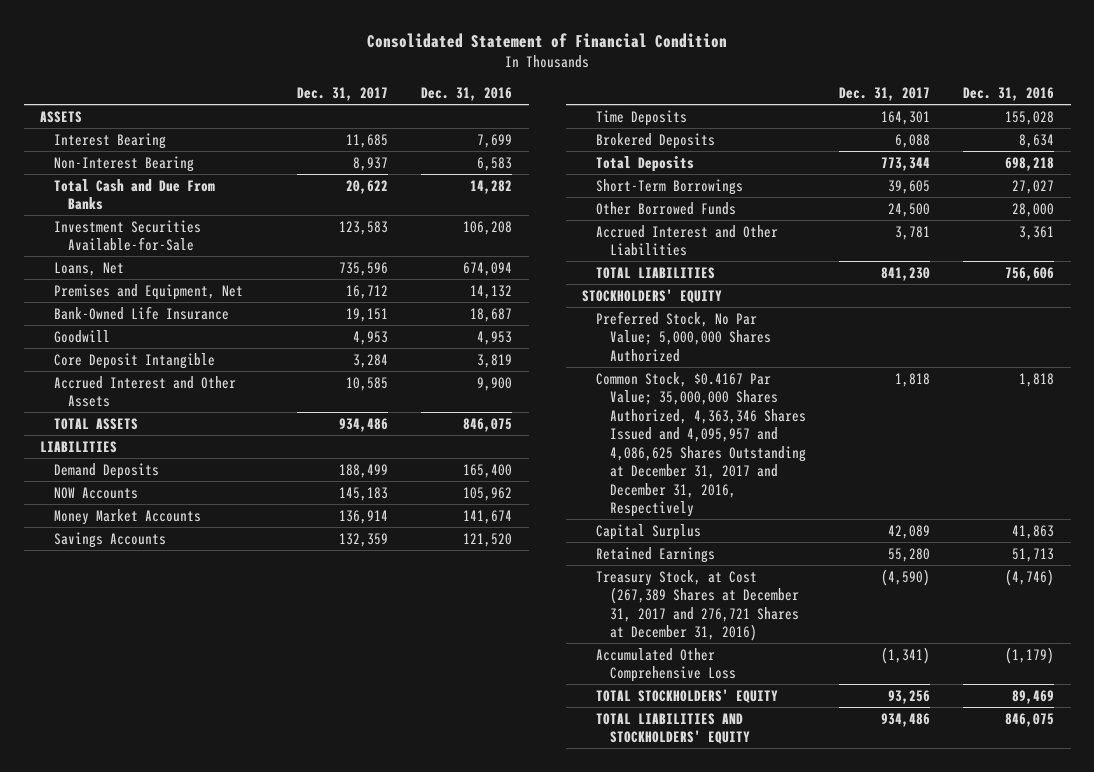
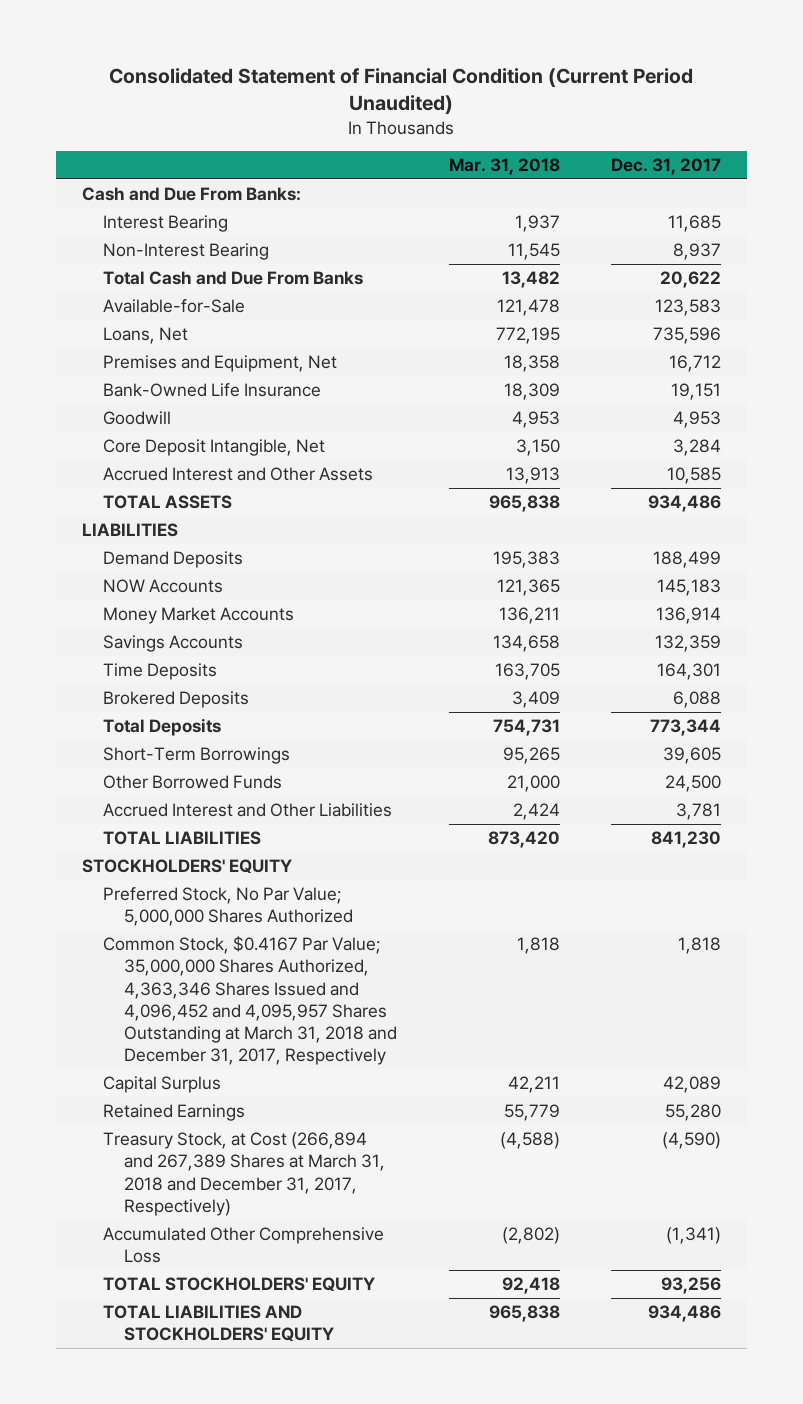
[367,32,728,48] Consolidated Statement of Financial Condition -> [109,68,694,115] Consolidated Statement of Financial Condition (Current Period Unaudited)
[421,87,513,102] Dec. 31, 2016 -> none
none -> [448,158,560,176] Mar. 31, 2018
[40,110,83,123] ASSETS -> none
none -> [81,187,301,202] Cash and Due From Banks:
[53,219,201,252] Investment Securities Available-for-Sale -> [102,299,245,314] Available-for-Sale
[53,352,215,369] Core Deposit Intangible -> [102,439,325,457] Core Deposit Intangible, Net
[596,371,807,518] Common Stock, $0.4167 Par Value; 35,000,000 Shares Authorized, 4,363,346 Shares Issued and 4,095,957 and 4,086,625 Shares Outstanding at December 31, 2017 and December 31, 2016, Respectively -> [102,936,398,1066] Common Stock, $0.4167 Par Value; 35,000,000 Shares Authorized, 4,363,346 Shares Issued and 4,096,452 and 4,095,957 Shares Outstanding at March 31, 2018 and December 31, 2017, Respectively
[596,569,800,642] Treasury Stock, at Cost (267,389 Shares at December 31, 2017 and 276,721 Shares at December 31, 2016) -> [102,1132,386,1216] Treasury Stock, at Cost (266,894 and 267,389 Shares at March 31, 2018 and December 31, 2017, Respectively)

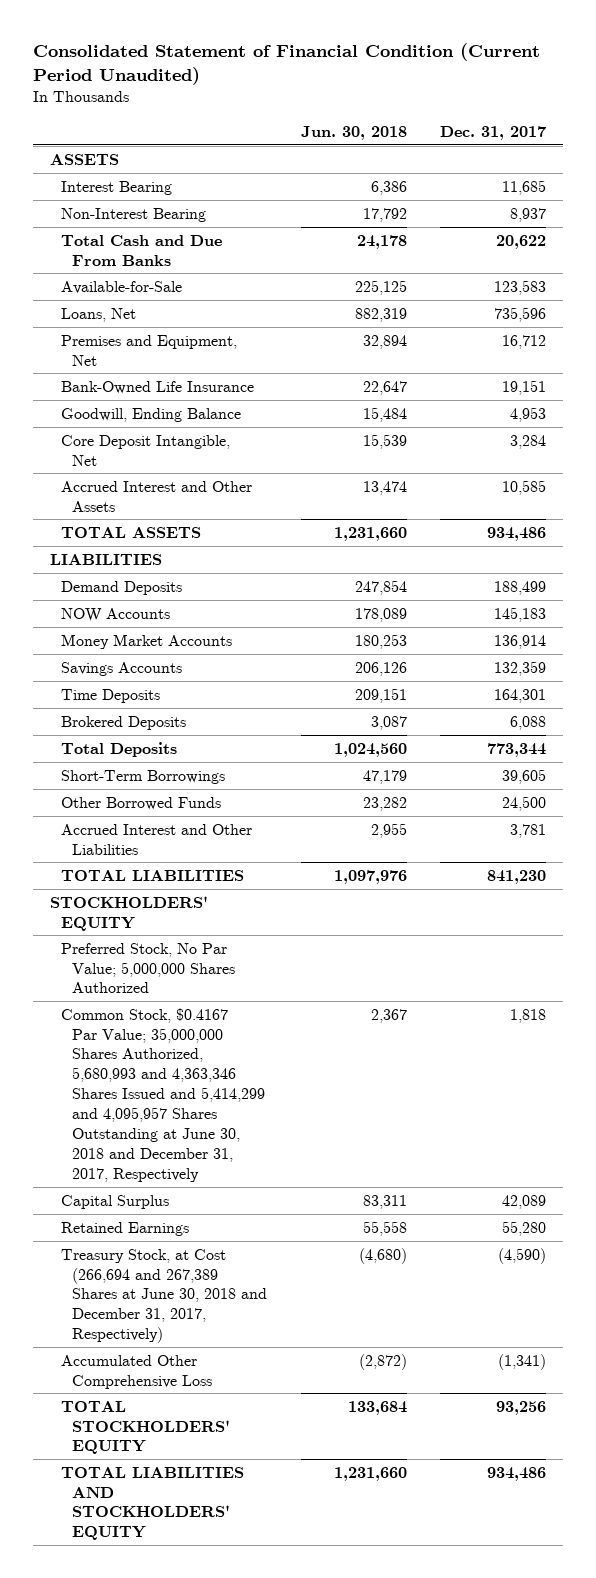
[448,158,560,176] Mar. 31, 2018 -> none
none -> [300,125,407,140] Jun. 30, 2018
[81,187,301,202] Cash and Due From Banks: -> none
none -> [49,153,119,165] ASSETS
[102,411,171,426] Goodwill -> [61,407,242,422] Goodwill, Ending Balance
[102,936,398,1066] Common Stock, $0.4167 Par Value; 35,000,000 Shares Authorized, 4,363,346 Shares Issued and 4,096,452 and 4,095,957 Shares Outstanding at March 31, 2018 and December 31, 2017, Respectively -> [61,1007,266,1182] Common Stock, $0.4167 Par Value; 35,000,000 Shares Authorized, 5,680,993 and 4,363,346 Shares Issued and 5,414,299 and 4,095,957 Shares Outstanding at June 30, 2018 and December 31, 2017, Respectively
[102,1132,386,1216] Treasury Stock, at Cost (266,894 and 267,389 Shares at March 31, 2018 and December 31, 2017, Respectively) -> [61,1248,268,1344] Treasury Stock, at Cost (266,694 and 267,389 Shares at June 30, 2018 and December 31, 2017, Respectively)

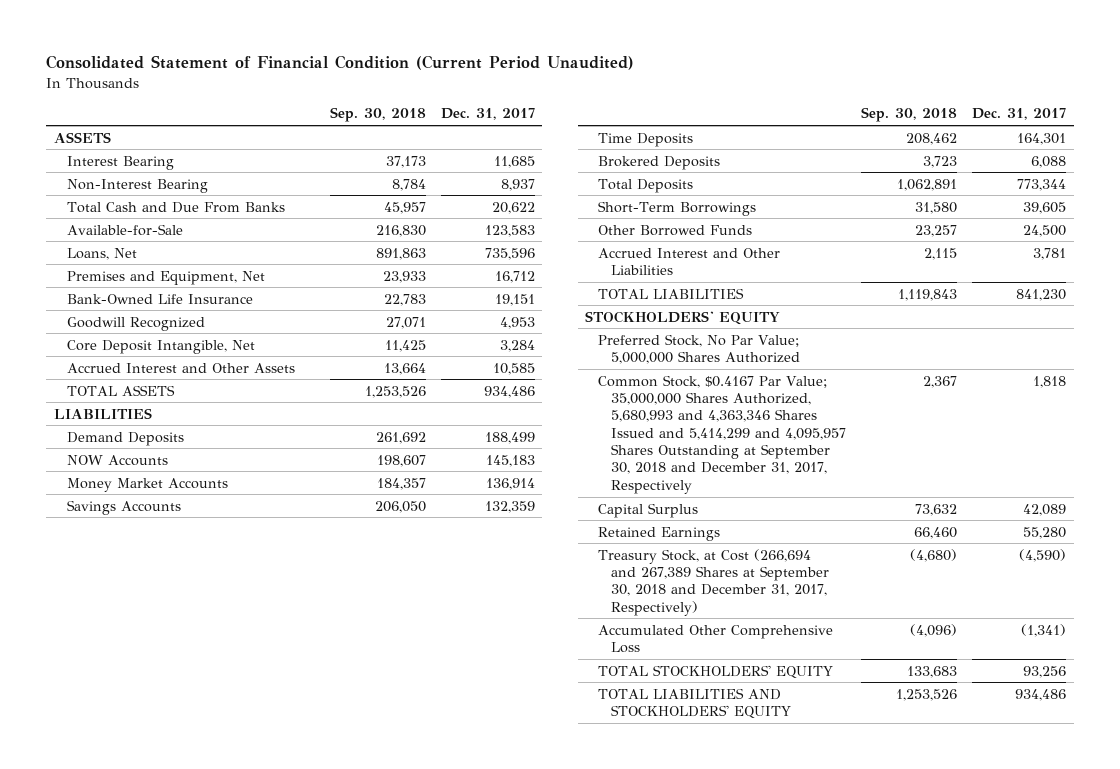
[300,125,407,140] Jun. 30, 2018 -> none
none -> [329,107,426,123] Sep. 30, 2018
[61,407,242,422] Goodwill, Ending Balance -> [66,316,205,331] Goodwill Recognized
[61,1007,266,1182] Common Stock, $0.4167 Par Value; 35,000,000 Shares Authorized, 5,680,993 and 4,363,346 Shares Issued and 5,414,299 and 4,095,957 Shares Outstanding at June 30, 2018 and December 31, 2017, Respectively -> [598,374,847,494] Common Stock, $0.4167 Par Value; 35,000,000 Shares Authorized, 5,680,993 and 4,363,346 Shares Issued and 5,414,299 and 4,095,957 Shares Outstanding at September 30, 2018 and December 31, 2017, Respectively
[61,1248,268,1344] Treasury Stock, at Cost (266,694 and 267,389 Shares at June 30, 2018 and December 31, 2017, Respectively) -> [598,548,830,616] Treasury Stock, at Cost (266,694 and 267,389 Shares at September 30, 2018 and December 31, 2017, Respectively)

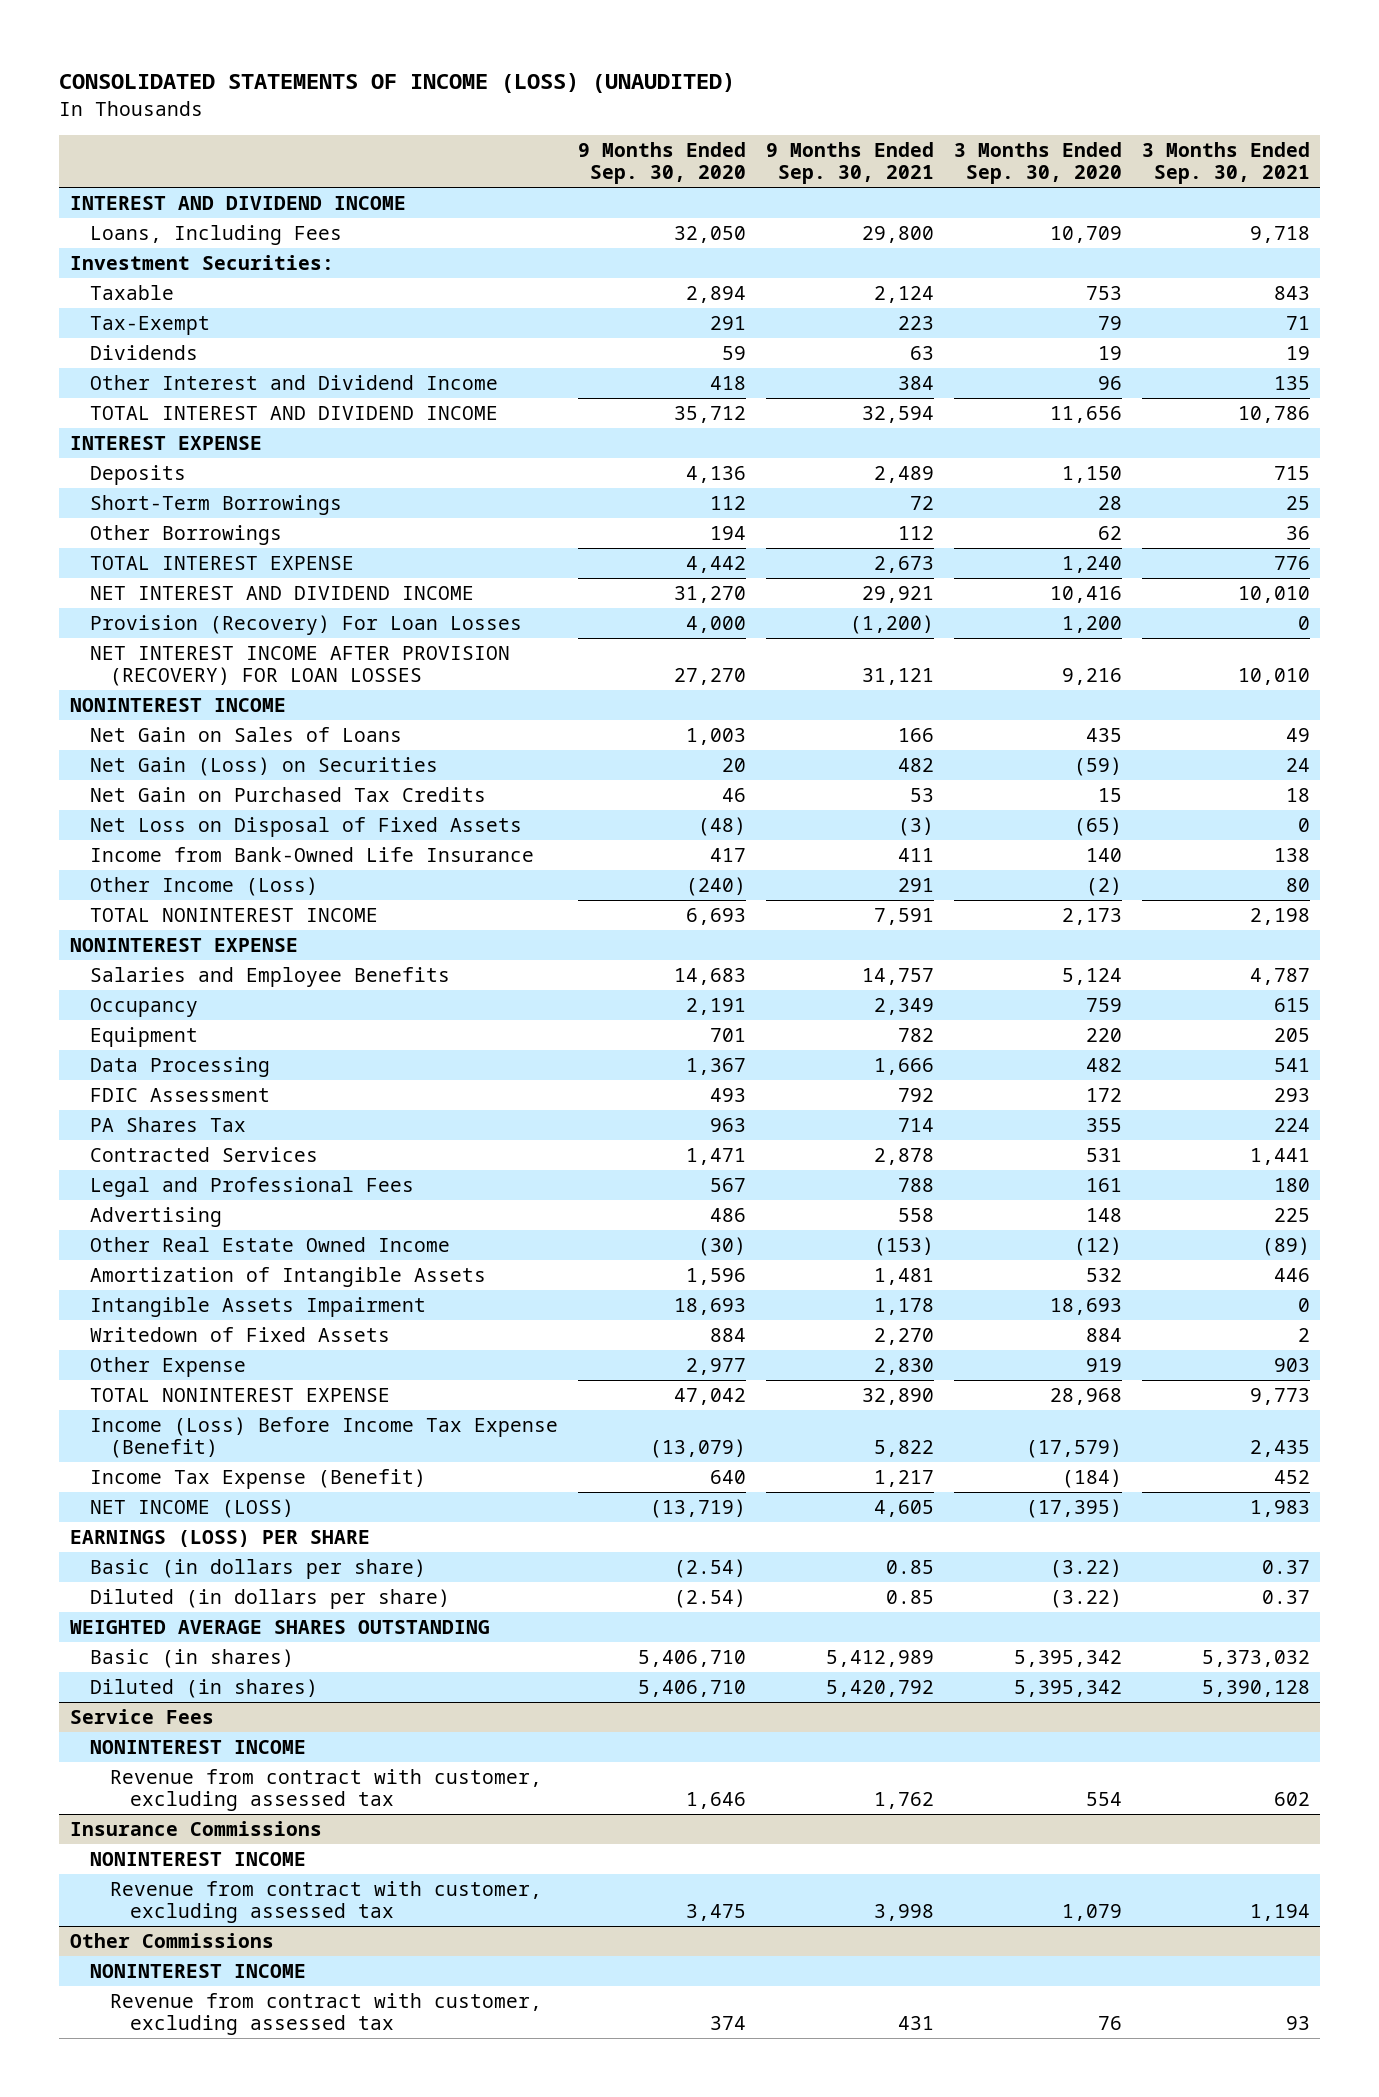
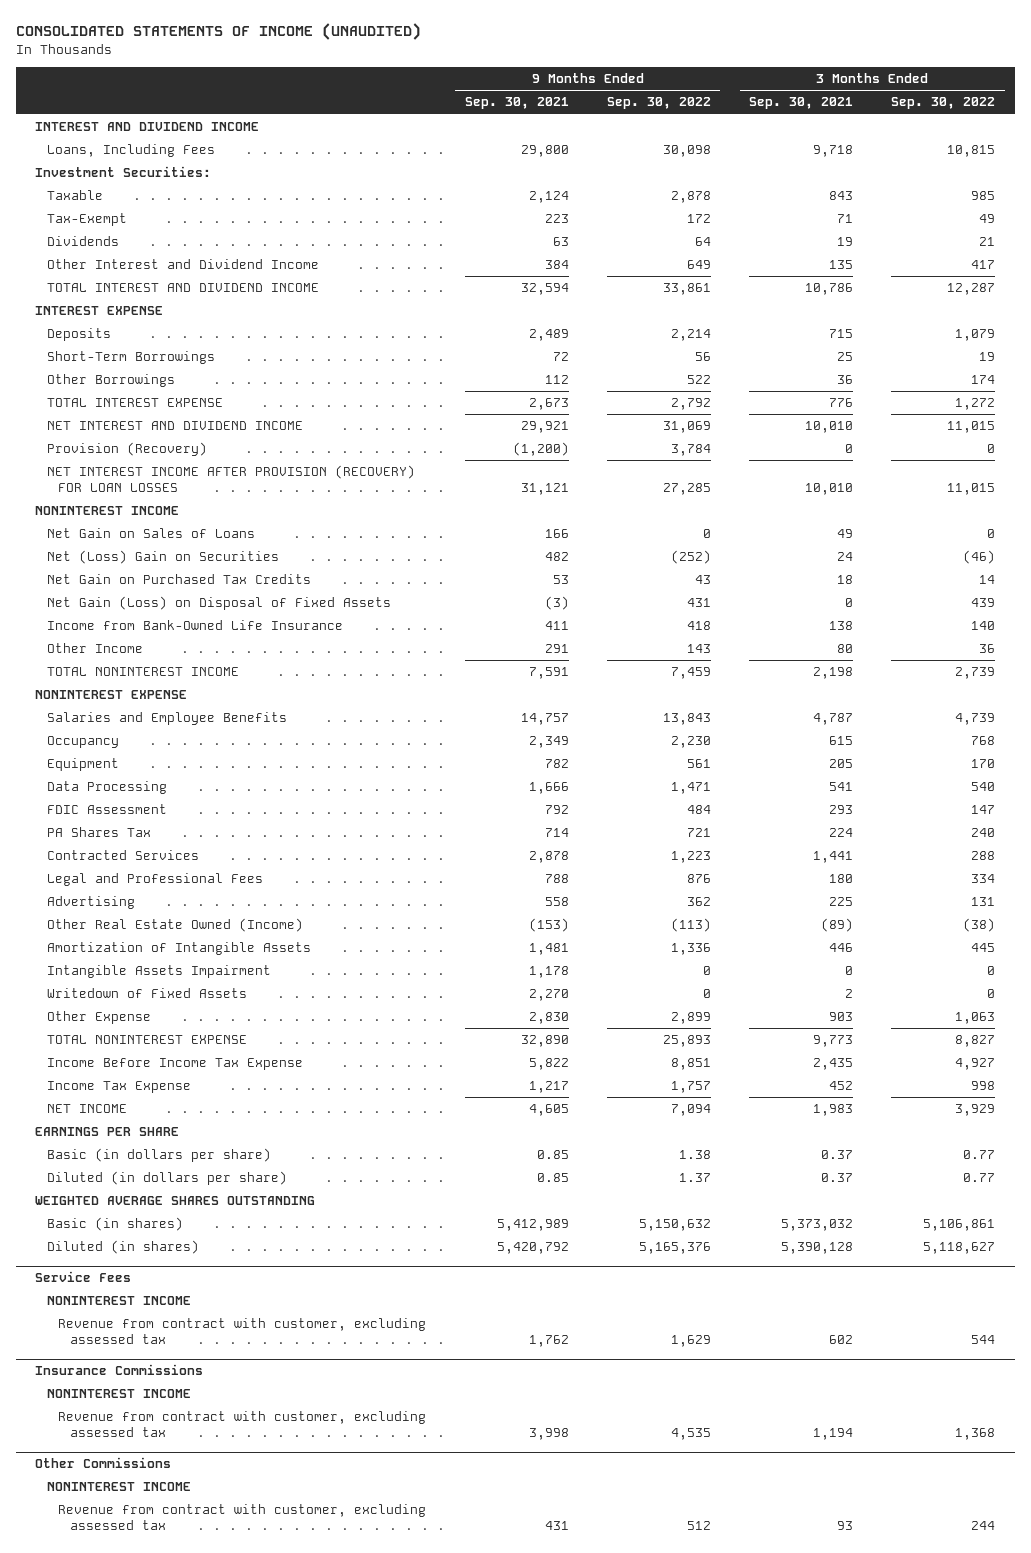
[59,73,736,94] CONSOLIDATED STATEMENTS OF INCOME (LOSS) (UNAUDITED) -> [16,23,422,41] CONSOLIDATED STATEMENTS OF INCOME (UNAUDITED)
[577,141,746,185] 9 Months Ended Sep. 30, 2020 -> none
[953,141,1122,185] 3 Months Ended Sep. 30, 2020 -> none
none -> [606,97,711,110] Sep. 30, 2022
none -> [891,97,996,110] Sep. 30, 2022
[89,614,522,635] Provision (Recovery) For Loan Losses -> none
none -> [46,442,207,457] Provision (Recovery)
[89,756,438,776] Net Gain (Loss) on Securities -> [46,550,279,565] Net (Loss) Gain on Securities
[89,816,522,837] Net Loss on Disposal of Fixed Assets -> [46,596,391,611] Net Gain (Loss) on Disposal of Fixed Assets
[89,876,318,896] Other Income (Loss) -> [46,643,143,654] Other Income
[89,1236,450,1252] Other Real Estate Owned Income -> [46,918,303,933] Other Real Estate Owned (Income)
[89,1416,558,1459] Income (Loss) Before Income Tax Expense (Benefit) -> [46,1058,303,1071] Income Before Income Tax Expense
[89,1468,426,1489] Income Tax Expense (Benefit) -> [46,1081,191,1094] Income Tax Expense
[89,1498,294,1518] NET INCOME (LOSS) -> [46,1104,127,1114] NET INCOME
[69,1529,370,1547] EARNINGS (LOSS) PER SHARE -> [35,1127,180,1137] EARNINGS PER SHARE

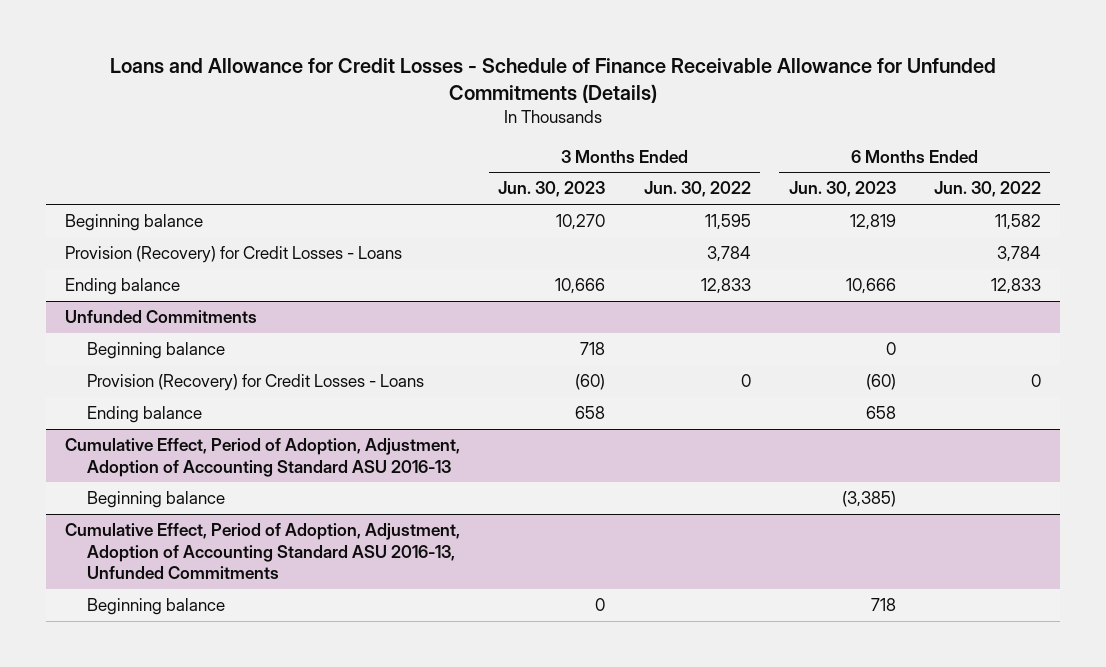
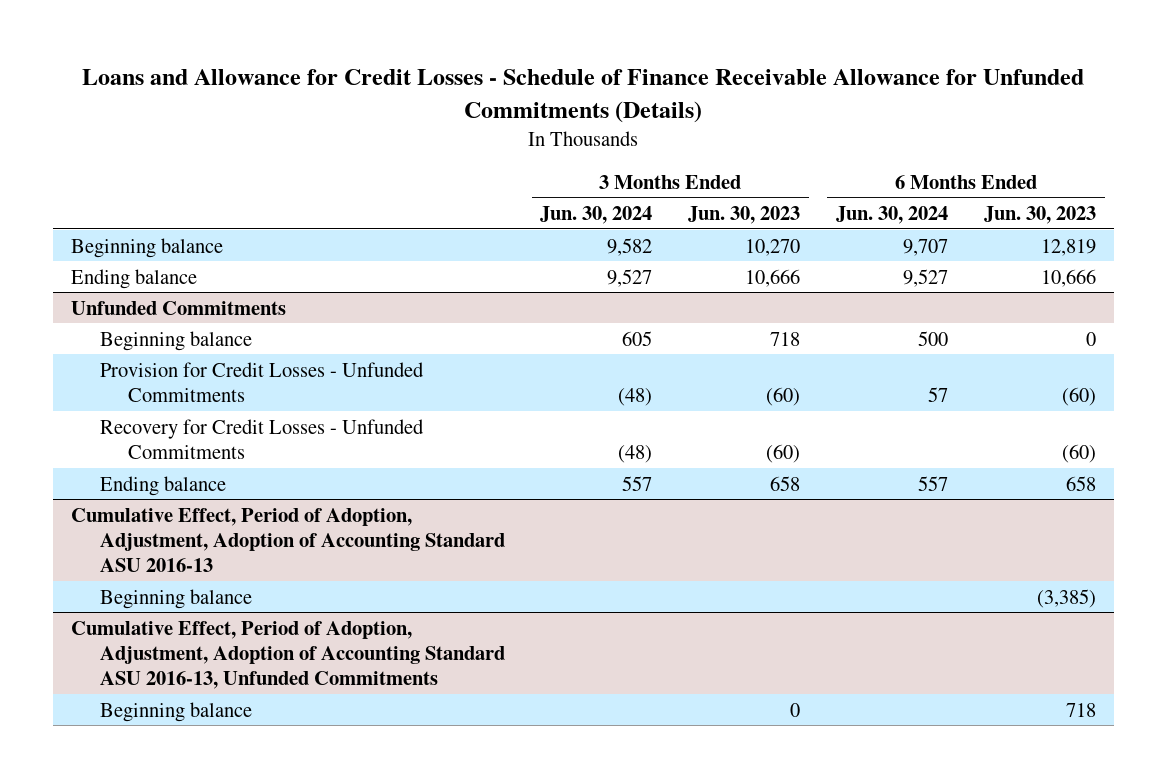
[643,181,751,198] Jun. 30, 2022 -> none
[933,181,1041,198] Jun. 30, 2022 -> none
none -> [540,206,653,225] Jun. 30, 2024
none -> [836,206,949,225] Jun. 30, 2024
[65,246,403,264] Provision (Recovery) for Credit Losses - Loans -> none
[87,374,425,392] Provision (Recovery) for Credit Losses - Loans -> [99,361,424,402] Provision for Credit Losses - Unfunded Commitments
none -> [99,418,424,459] Recovery for Credit Losses - Unfunded Commitments

